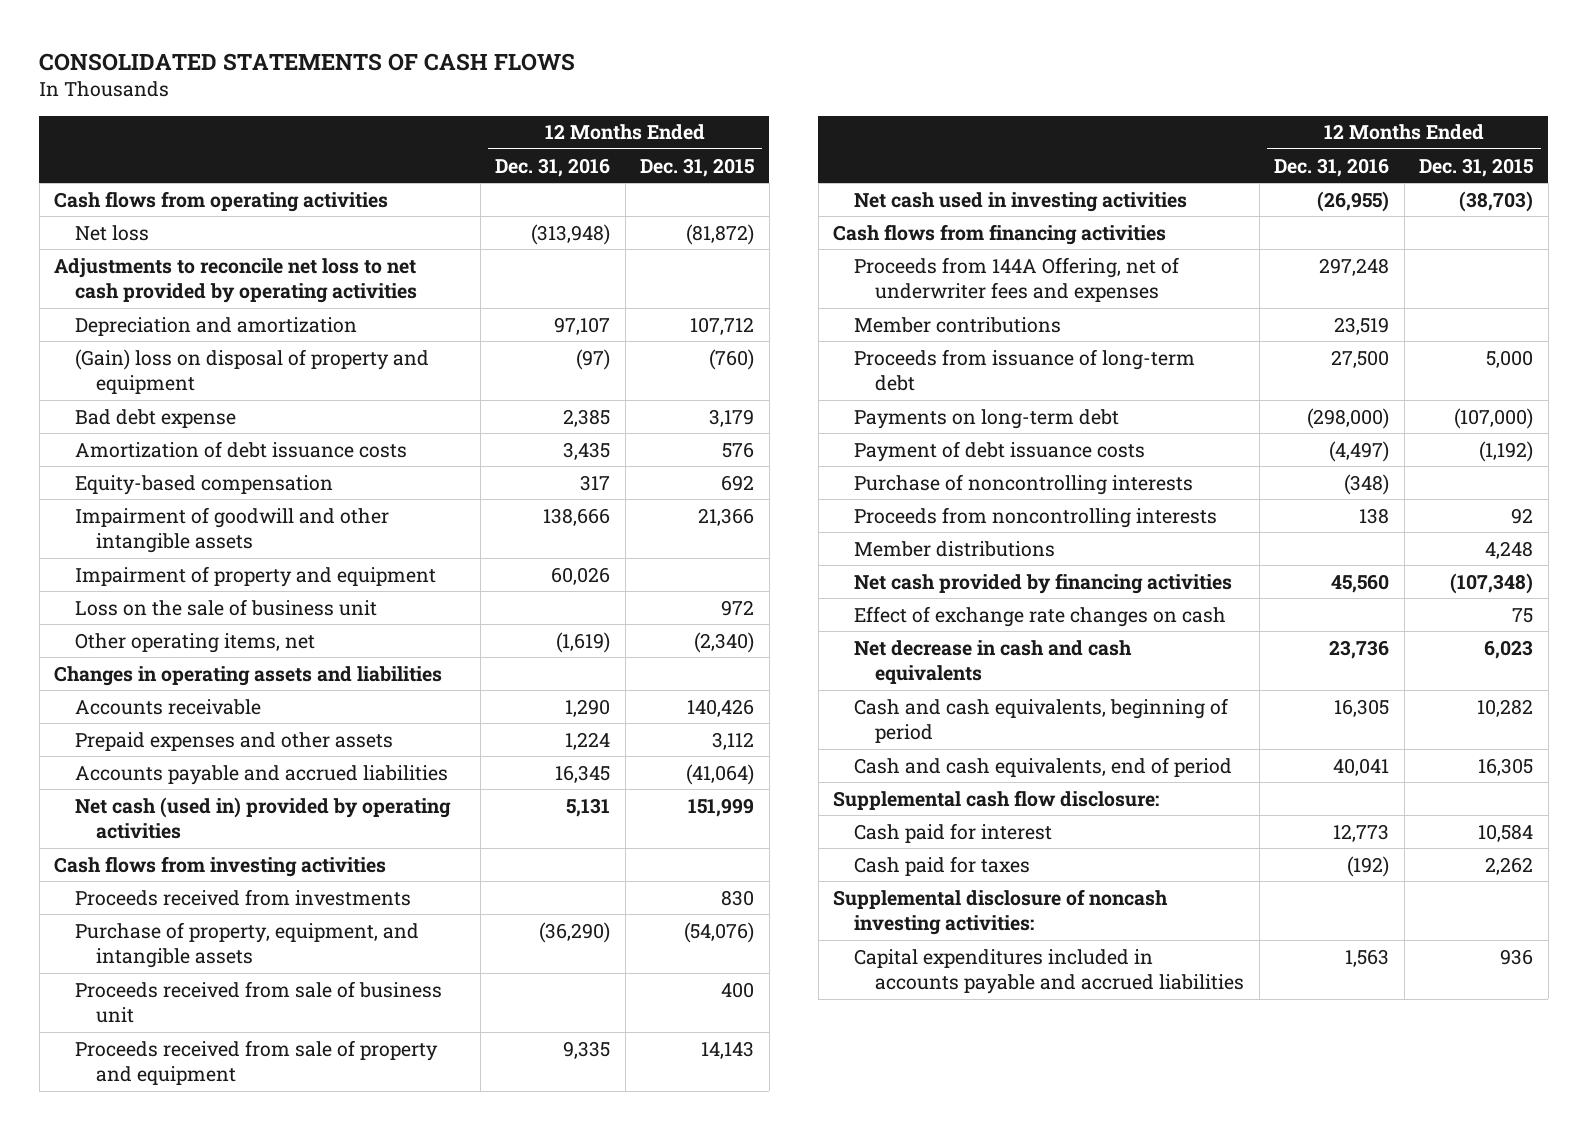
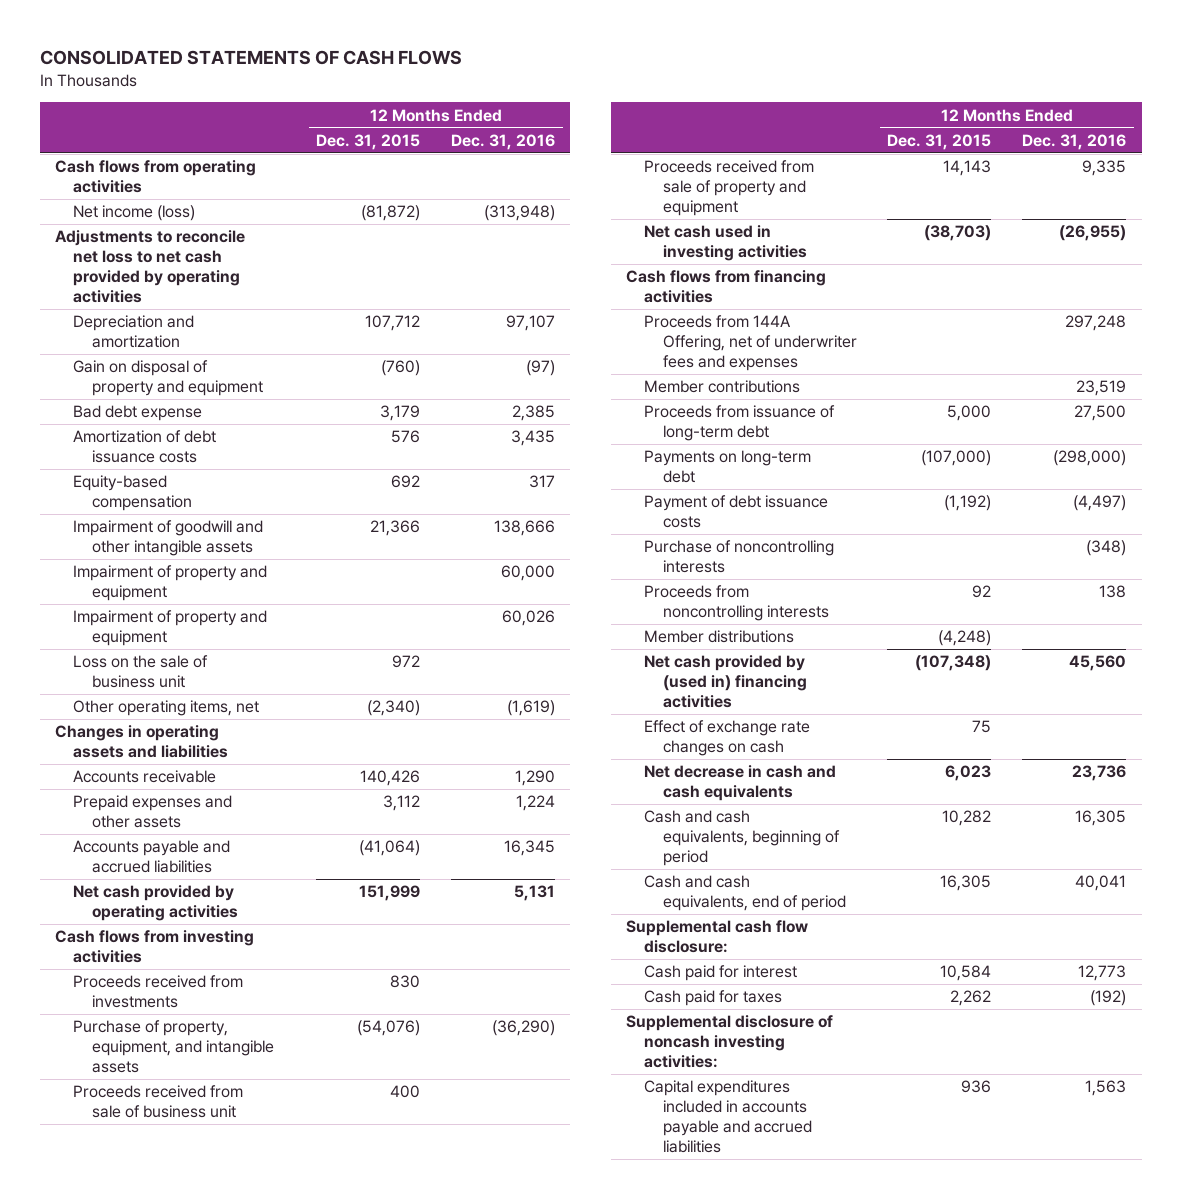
[75,224,150,241] Net loss -> [73,205,196,222] Net income (loss)
[75,348,430,395] (Gain) loss on disposal of property and equipment -> [73,360,263,397] Gain on disposal of property and equipment
none -> [73,565,268,602] Impairment of property and equipment
[75,796,452,840] Net cash (used in) provided by operating activities -> [73,885,238,922] Net cash provided by operating activities
[1485,540,1534,559] 4,248 -> [938,630,992,647] (4,248)
[854,572,1233,594] Net cash provided by financing activities -> [644,655,807,709] Net cash provided by (used in) financing activities

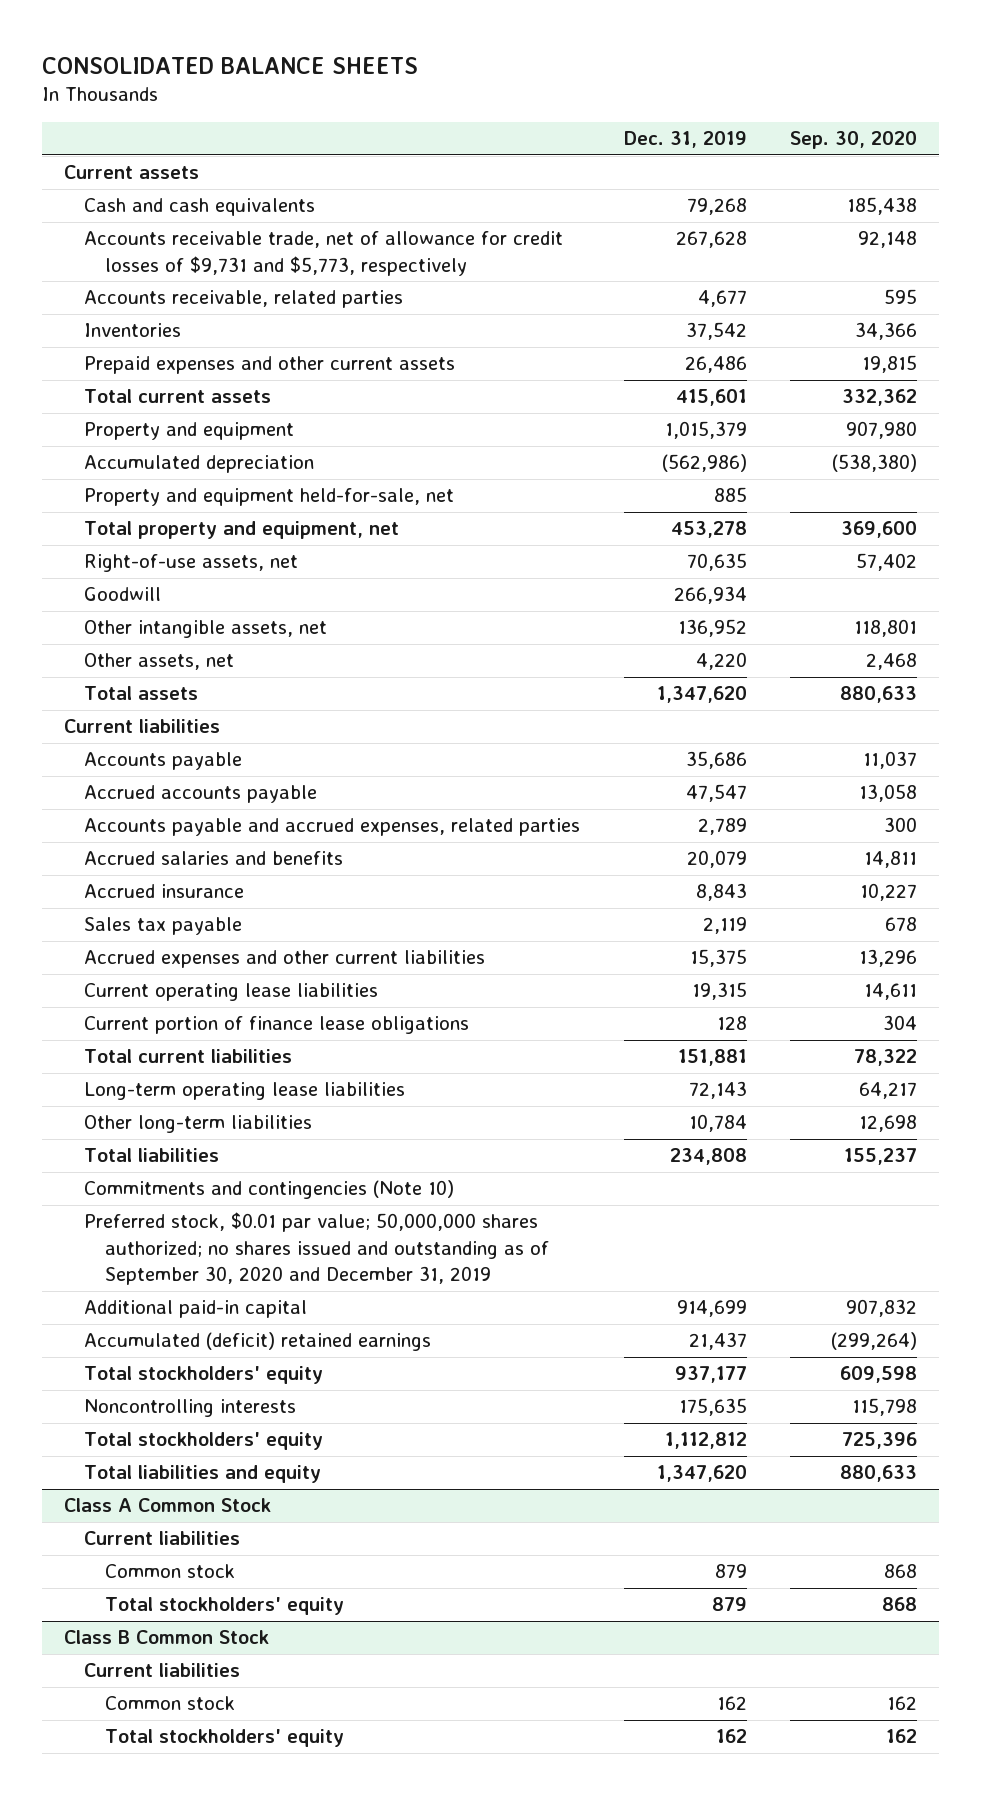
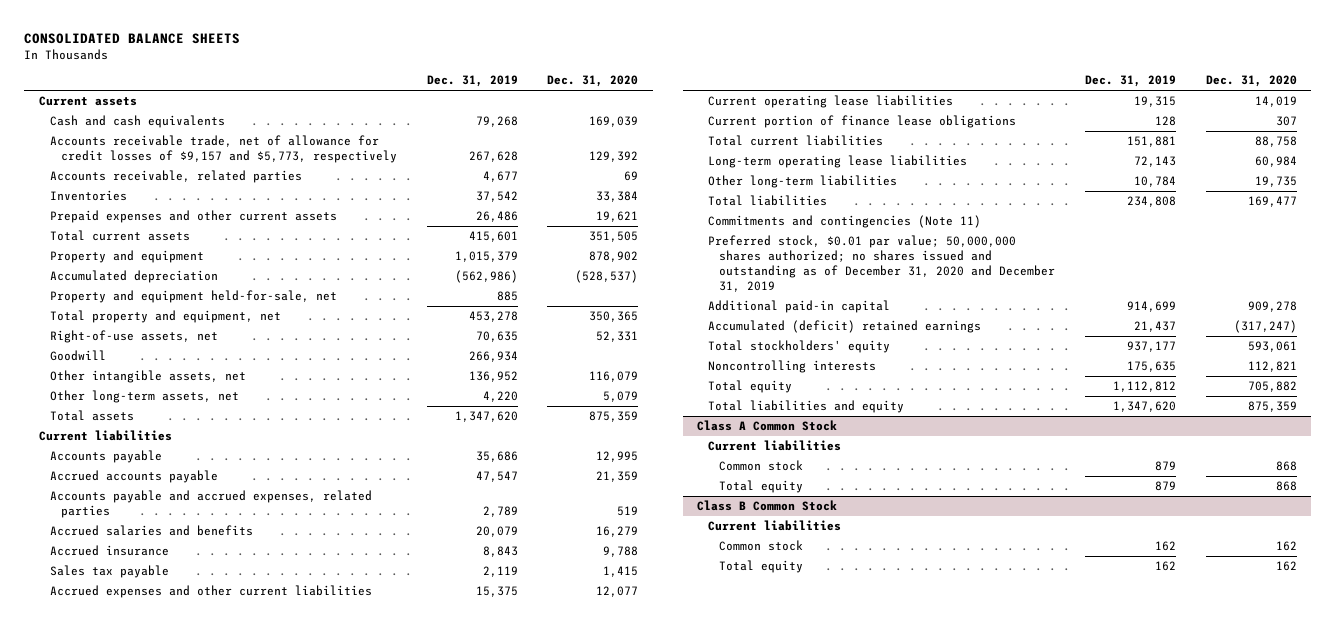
[790,131,918,150] Sep. 30, 2020 -> none
none -> [547,75,639,88] Dec. 31, 2020
[84,231,564,276] Accounts receivable trade, net of allowance for credit losses of $9,731 and $5,773, respectively -> [50,135,398,164] Accounts receivable trade, net of allowance for credit losses of $9,157 and $5,773, respectively
[84,653,235,671] Other assets, net -> [50,390,240,404] Other long-term assets, net
[84,1180,455,1200] Commitments and contingencies (Note 10) -> [708,215,982,229] Commitments and contingencies (Note 11)
[84,1212,550,1286] Preferred stock, $0.01 par value; 50,000,000 shares authorized; no shares issued and outstanding as of September 30, 2020 and December 31, 2019 -> [708,235,1056,292] Preferred stock, $0.01 par value; 50,000,000 shares authorized; no shares issued and outstanding as of December 31, 2020 and December 31, 2019
[84,1432,324,1451] Total stockholders' equity -> [708,380,793,394] Total equity
[105,1597,345,1616] Total stockholders' equity -> [719,480,804,494] Total equity
[105,1729,345,1748] Total stockholders' equity -> [719,560,804,574] Total equity

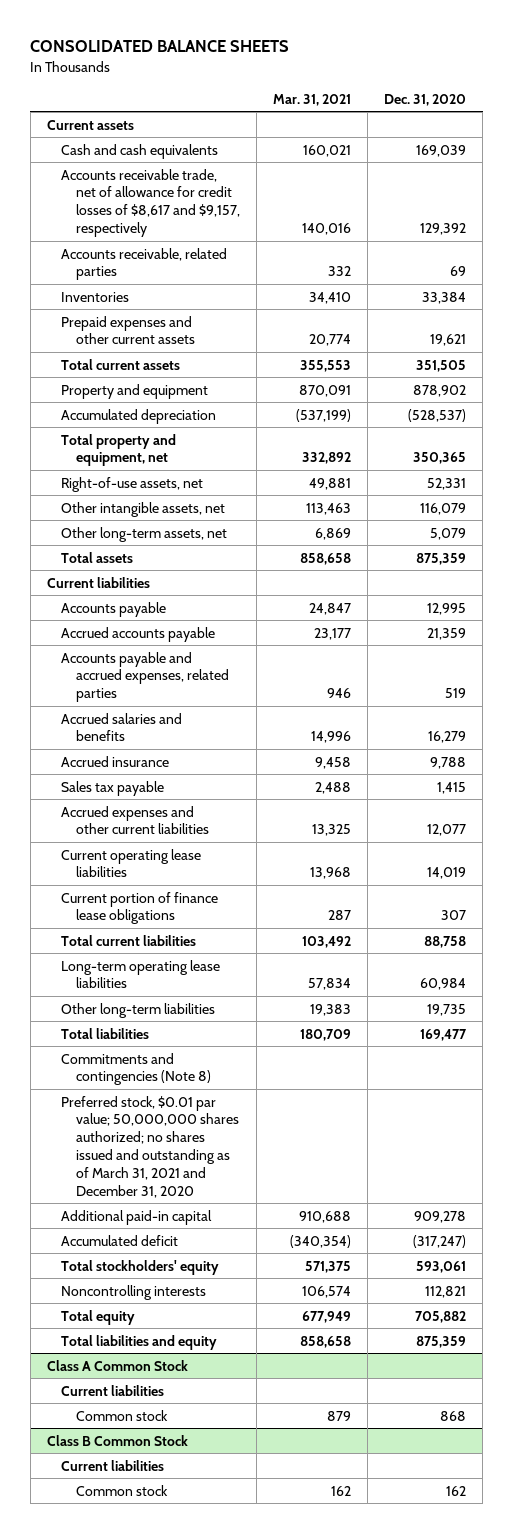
[426,75,518,88] Dec. 31, 2019 -> none
none -> [272,93,351,106] Mar. 31, 2021
[50,135,398,164] Accounts receivable trade, net of allowance for credit losses of $9,157 and $5,773, respectively -> [61,168,240,238] Accounts receivable trade, net of allowance for credit losses of $8,617 and $9,157, respectively
[50,290,338,304] Property and equipment held-for-sale, net -> none
[50,350,107,362] Goodwill -> none
[708,215,982,229] Commitments and contingencies (Note 11) -> [61,1052,211,1086] Commitments and contingencies (Note 8)
[708,235,1056,292] Preferred stock, $0.01 par value; 50,000,000 shares authorized; no shares issued and outstanding as of December 31, 2020 and December 31, 2019 -> [61,1095,239,1198] Preferred stock, $0.01 par value; 50,000,000 shares authorized; no shares issued and outstanding as of March 31, 2021 and December 31, 2020
[708,320,982,334] Accumulated (deficit) retained earnings -> [61,1234,179,1246] Accumulated deficit
[719,480,804,494] Total equity -> none
[719,560,804,574] Total equity -> none

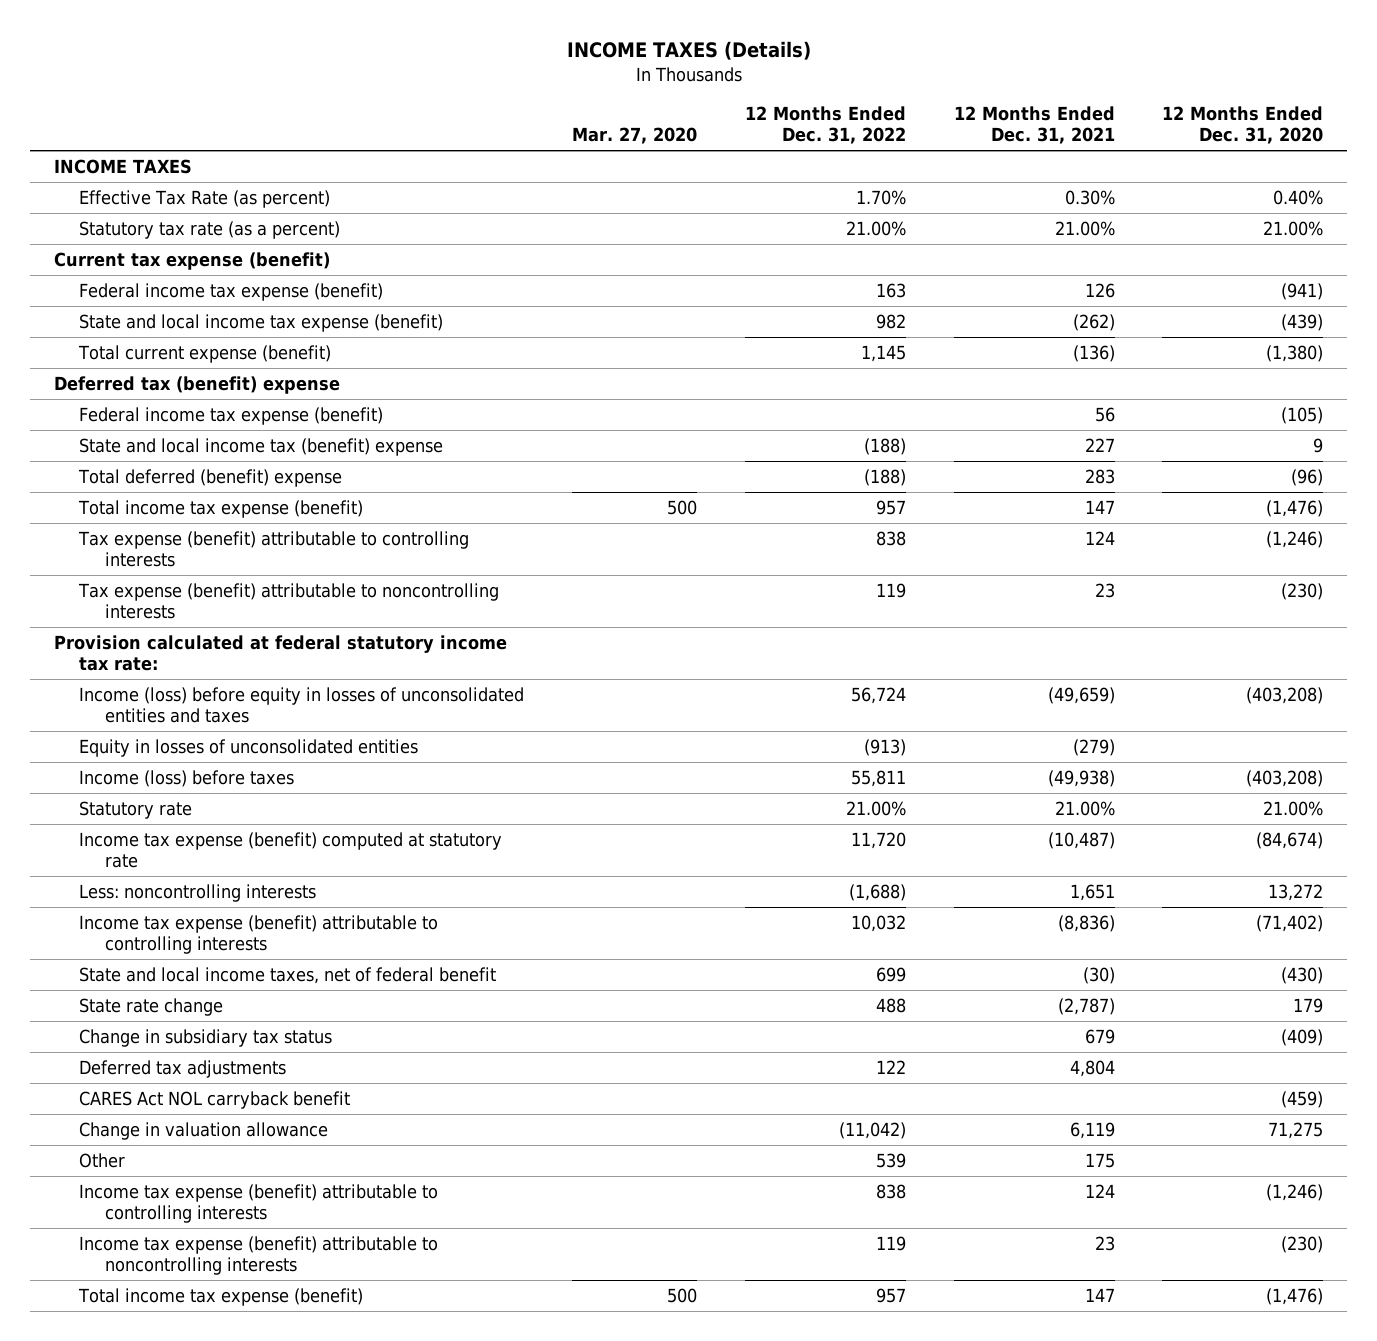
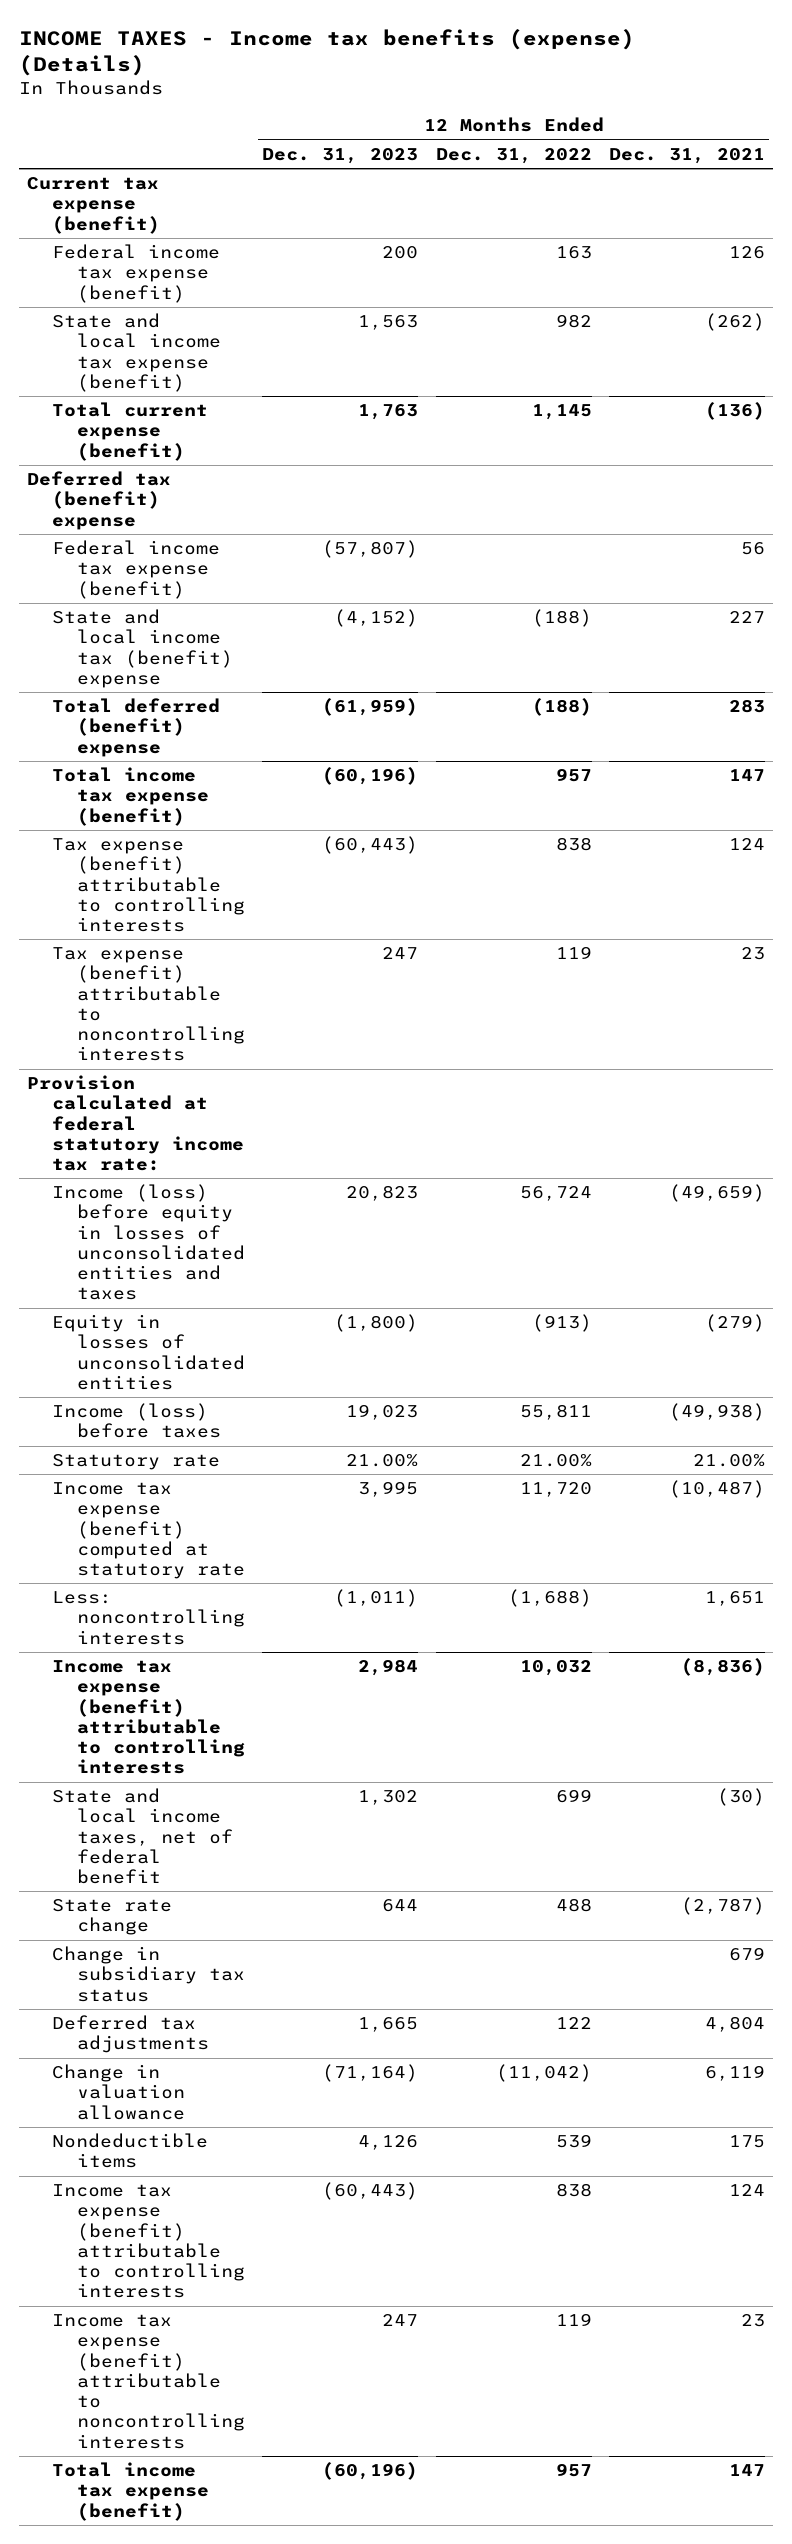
[566,41,811,61] INCOME TAXES (Details) -> [18,29,635,77] INCOME TAXES - Income tax benefits (expense) (Details)
[572,126,698,144] Mar. 27, 2020 -> none
[1162,106,1324,144] 12 Months Ended Dec. 31, 2020 -> none
none -> [262,147,419,164] Dec. 31, 2023
[53,158,192,174] INCOME TAXES -> none
[79,189,331,208] Effective Tax Rate (as percent) -> none
[79,220,341,239] Statutory tax rate (as a percent) -> none
[79,1090,351,1109] CARES Act NOL carryback benefit -> none
[79,1152,126,1168] Other -> [52,2133,209,2169] Nondeductible items

